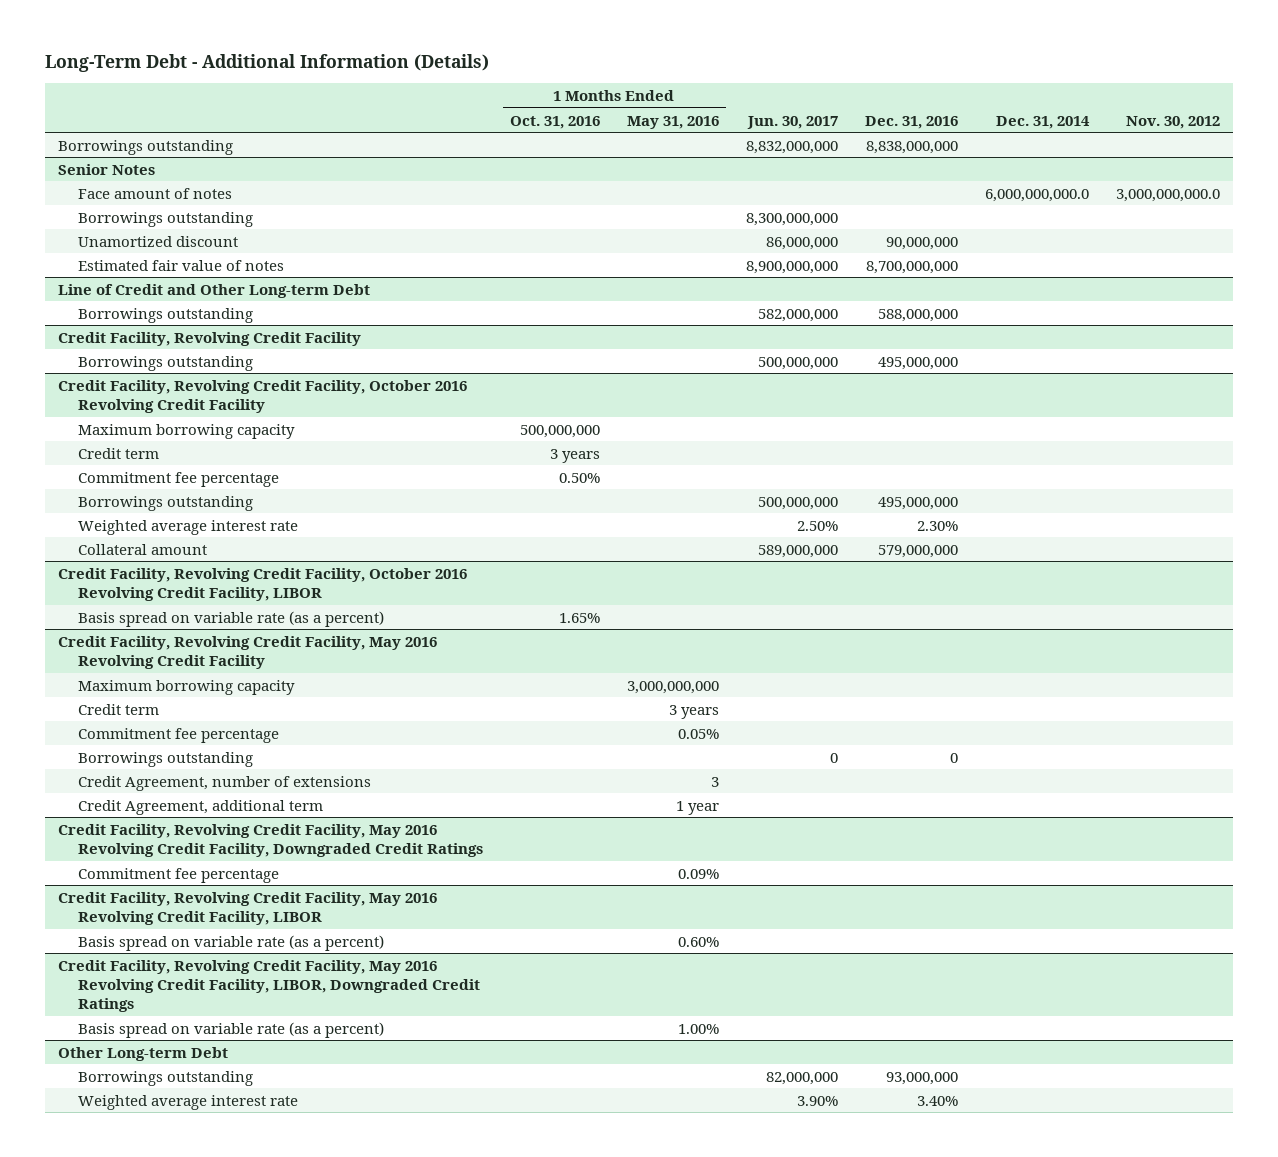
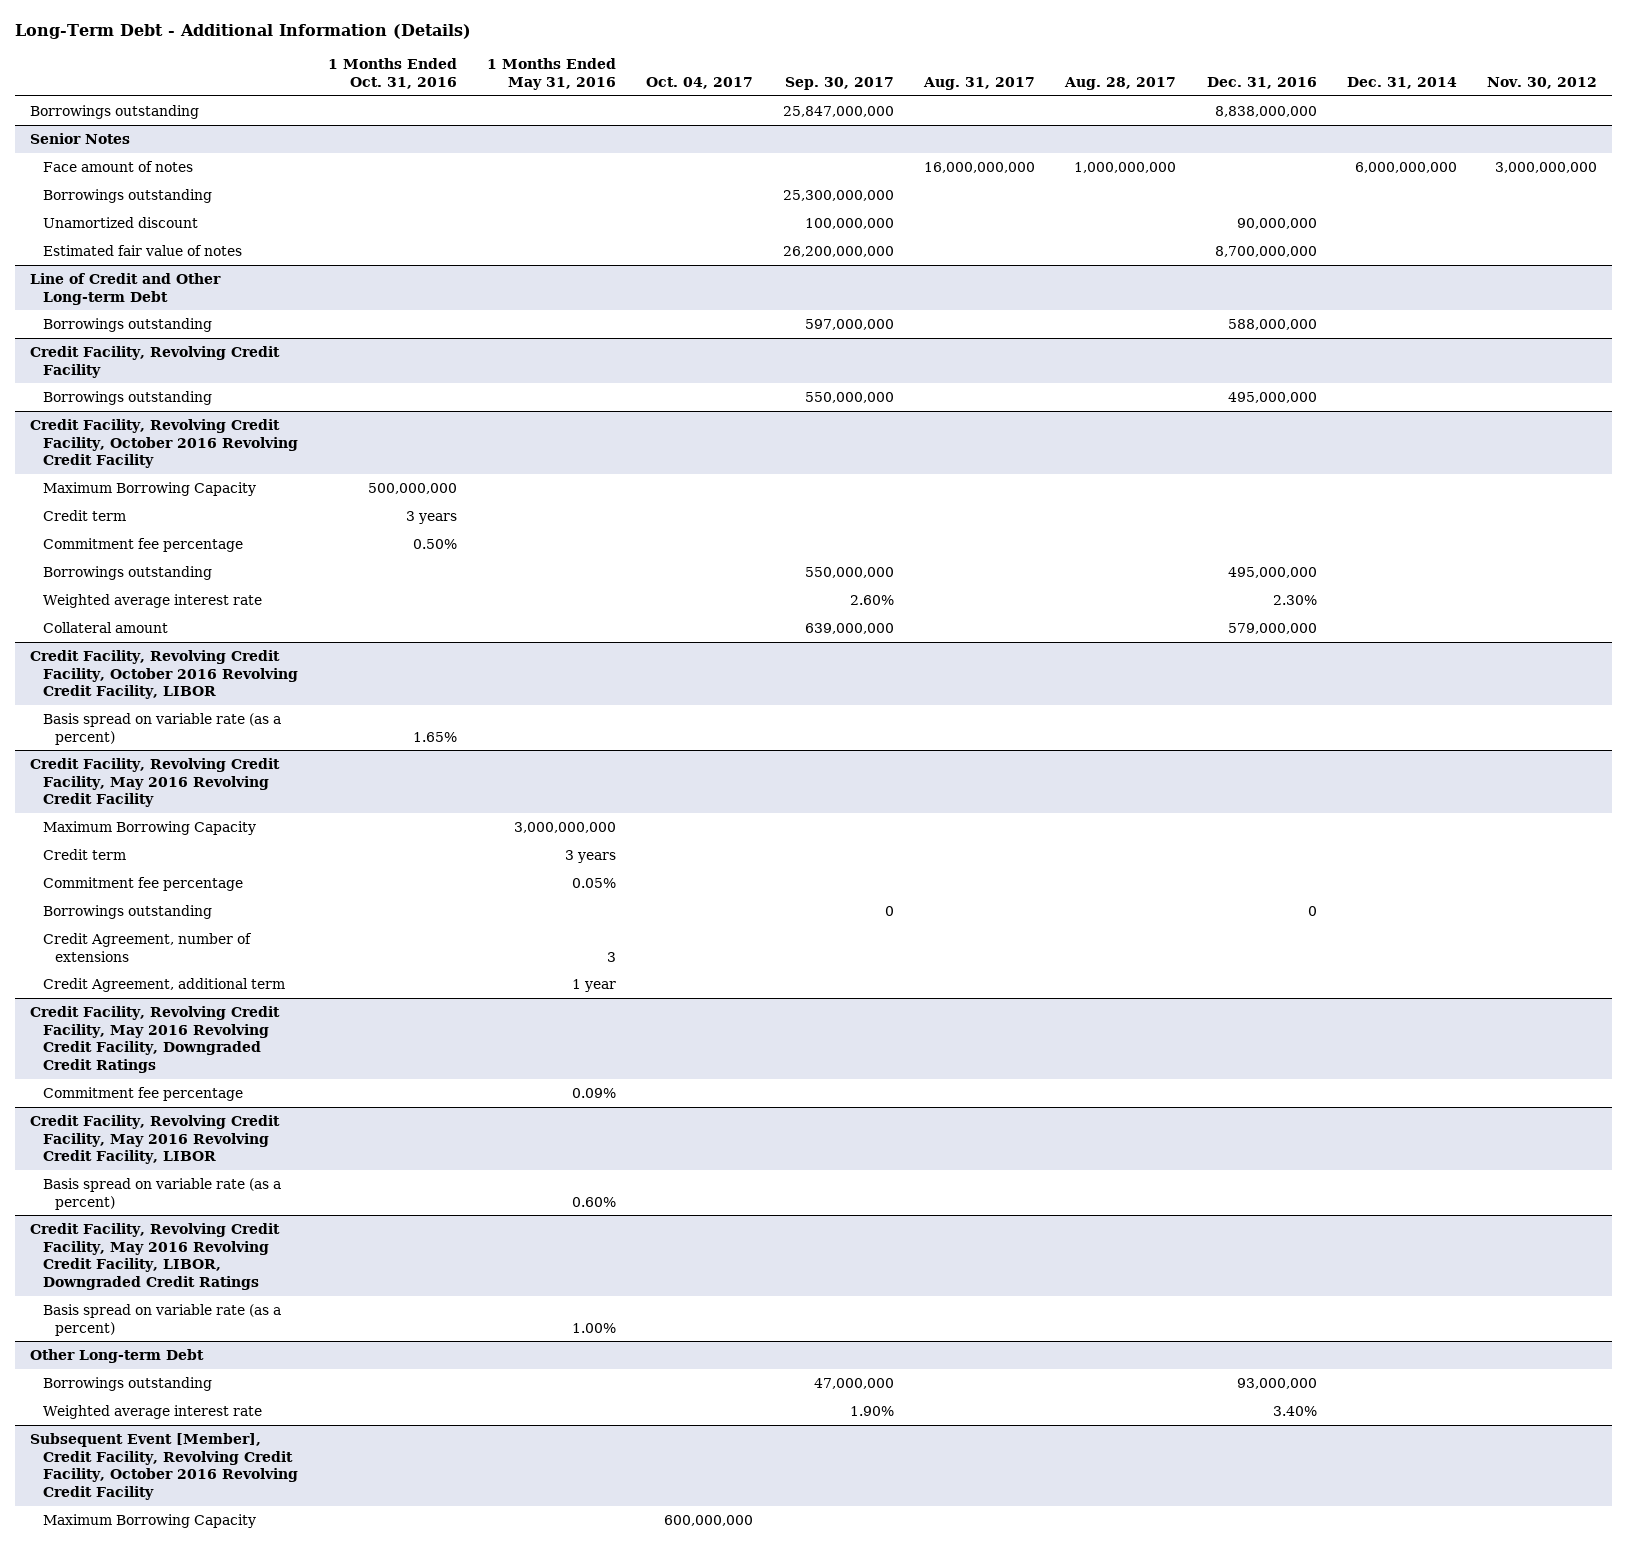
[746,115,838,129] Jun. 30, 2017 -> none
none -> [646,76,754,89] Oct. 04, 2017
none -> [785,76,895,90] Sep. 30, 2017
none -> [923,76,1036,90] Aug. 31, 2017
none -> [1064,76,1177,90] Aug. 28, 2017
[984,188,1089,202] 6,000,000,000.0 -> [1354,161,1457,173] 6,000,000,000
[1115,188,1220,202] 3,000,000,000.0 -> [1494,161,1597,173] 3,000,000,000
[77,423,295,439] Maximum borrowing capacity -> [42,481,256,496] Maximum Borrowing Capacity
[77,679,295,695] Maximum borrowing capacity -> [42,820,256,835] Maximum Borrowing Capacity
none -> [30,1432,298,1501] Subsequent Event [Member], Credit Facility, Revolving Credit Facility, October 2016 Revolving Credit Facility
none -> [42,1513,256,1528] Maximum Borrowing Capacity

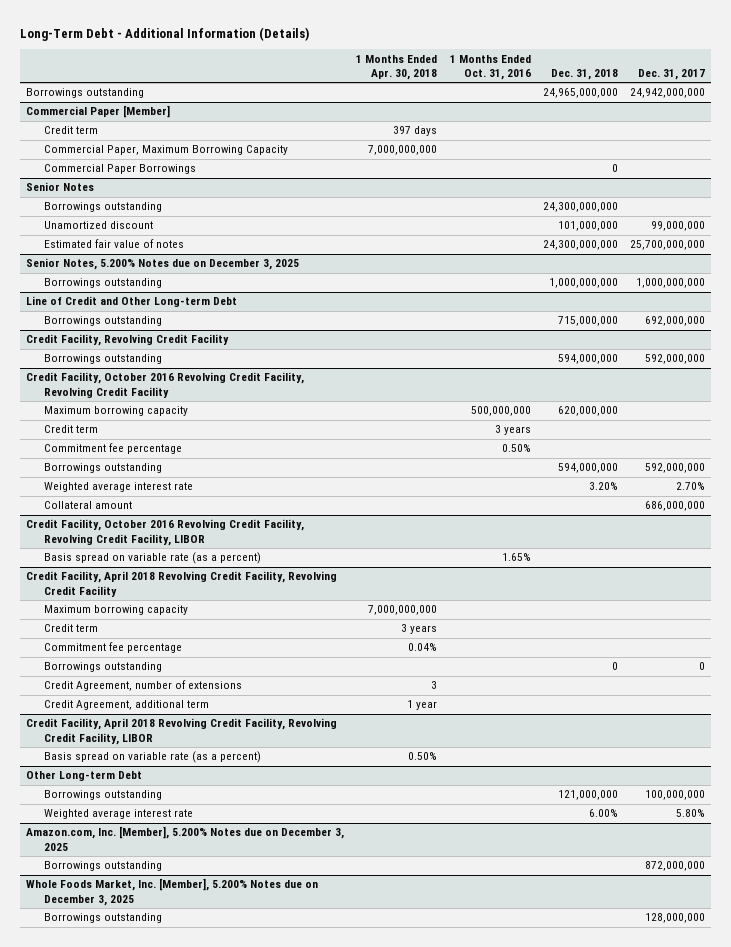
[486,58,616,90] 1 Months Ended May 31, 2016 -> none
[646,76,754,89] Oct. 04, 2017 -> none
[785,76,895,90] Sep. 30, 2017 -> none
[923,76,1036,90] Aug. 31, 2017 -> none
[1064,76,1177,90] Aug. 28, 2017 -> none
[1206,76,1317,89] Dec. 31, 2016 -> none
[1346,76,1457,89] Dec. 31, 2014 -> none
[1486,76,1597,89] Nov. 30, 2012 -> none
none -> [356,54,438,81] 1 Months Ended Apr. 30, 2018
none -> [550,69,618,81] Dec. 31, 2018
none -> [637,69,705,81] Dec. 31, 2017
none -> [26,105,171,119] Commercial Paper [Member]
none -> [43,126,98,135] Credit term
none -> [43,145,288,156] Commercial Paper, Maximum Borrowing Capacity
none -> [43,164,196,175] Commercial Paper Borrowings
[42,160,193,172] Face amount of notes -> none
none -> [26,258,300,271] Senior Notes, 5.200% Notes due on December 3, 2025
none -> [43,278,162,289] Borrowings outstanding
[30,418,298,469] Credit Facility, Revolving Credit Facility, October 2016 Revolving Credit Facility -> [26,372,305,398] Credit Facility, October 2016 Revolving Credit Facility, Revolving Credit Facility
[42,481,256,496] Maximum Borrowing Capacity -> [43,406,188,417] Maximum borrowing capacity
[30,649,298,700] Credit Facility, Revolving Credit Facility, October 2016 Revolving Credit Facility, LIBOR -> [26,519,305,546] Credit Facility, October 2016 Revolving Credit Facility, Revolving Credit Facility, LIBOR
[30,757,281,808] Credit Facility, Revolving Credit Facility, May 2016 Revolving Credit Facility -> none
[42,820,256,835] Maximum Borrowing Capacity -> none
[42,848,126,860] Credit term -> none
[42,876,243,891] Commitment fee percentage -> none
[42,904,212,919] Borrowings outstanding -> none
[42,932,252,962] Credit Agreement, number of extensions -> none
[42,977,285,992] Credit Agreement, additional term -> none
[30,1005,281,1074] Credit Facility, Revolving Credit Facility, May 2016 Revolving Credit Facility, Downgraded Credit Ratings -> none
[42,1086,243,1101] Commitment fee percentage -> none
none -> [26,571,338,597] Credit Facility, April 2018 Revolving Credit Facility, Revolving Credit Facility
none -> [43,605,188,616] Maximum borrowing capacity
none -> [43,624,98,633] Credit term
none -> [43,642,182,654] Commitment fee percentage
none -> [43,662,162,673] Borrowings outstanding
none -> [43,680,242,692] Credit Agreement, number of extensions
none -> [43,700,209,711] Credit Agreement, additional term
[30,1114,281,1165] Credit Facility, Revolving Credit Facility, May 2016 Revolving Credit Facility, LIBOR -> [26,718,338,745] Credit Facility, April 2018 Revolving Credit Facility, Revolving Credit Facility, LIBOR
[30,1222,281,1291] Credit Facility, Revolving Credit Facility, May 2016 Revolving Credit Facility, LIBOR, Downgraded Credit Ratings -> none
[42,1303,281,1336] Basis spread on variable rate (as a percent) -> none
[30,1432,298,1501] Subsequent Event [Member], Credit Facility, Revolving Credit Facility, October 2016 Revolving Credit Facility -> none
[42,1513,256,1528] Maximum Borrowing Capacity -> none
none -> [26,826,345,851] Amazon.com, Inc. [Member], 5.200% Notes due on December 3, 2025
none -> [43,861,162,872] Borrowings outstanding
none -> [26,878,319,906] Whole Foods Market, Inc. [Member], 5.200% Notes due on December 3, 2025
none -> [43,913,162,924] Borrowings outstanding

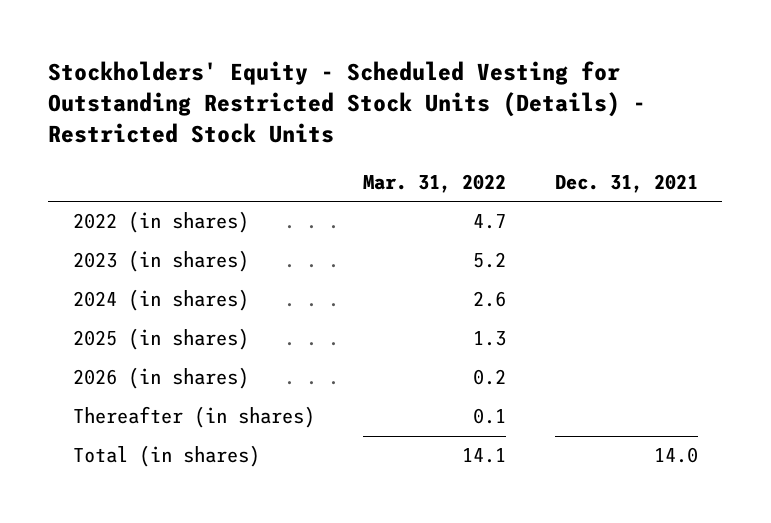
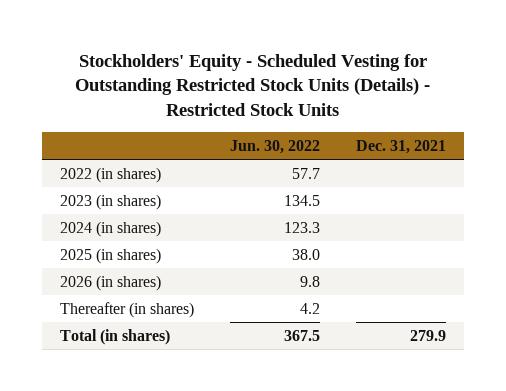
[363,173,507,193] Mar. 31, 2022 -> none
none -> [230,139,321,154] Jun. 30, 2022
[654,447,699,464] 14.0 -> [410,329,447,341] 279.9

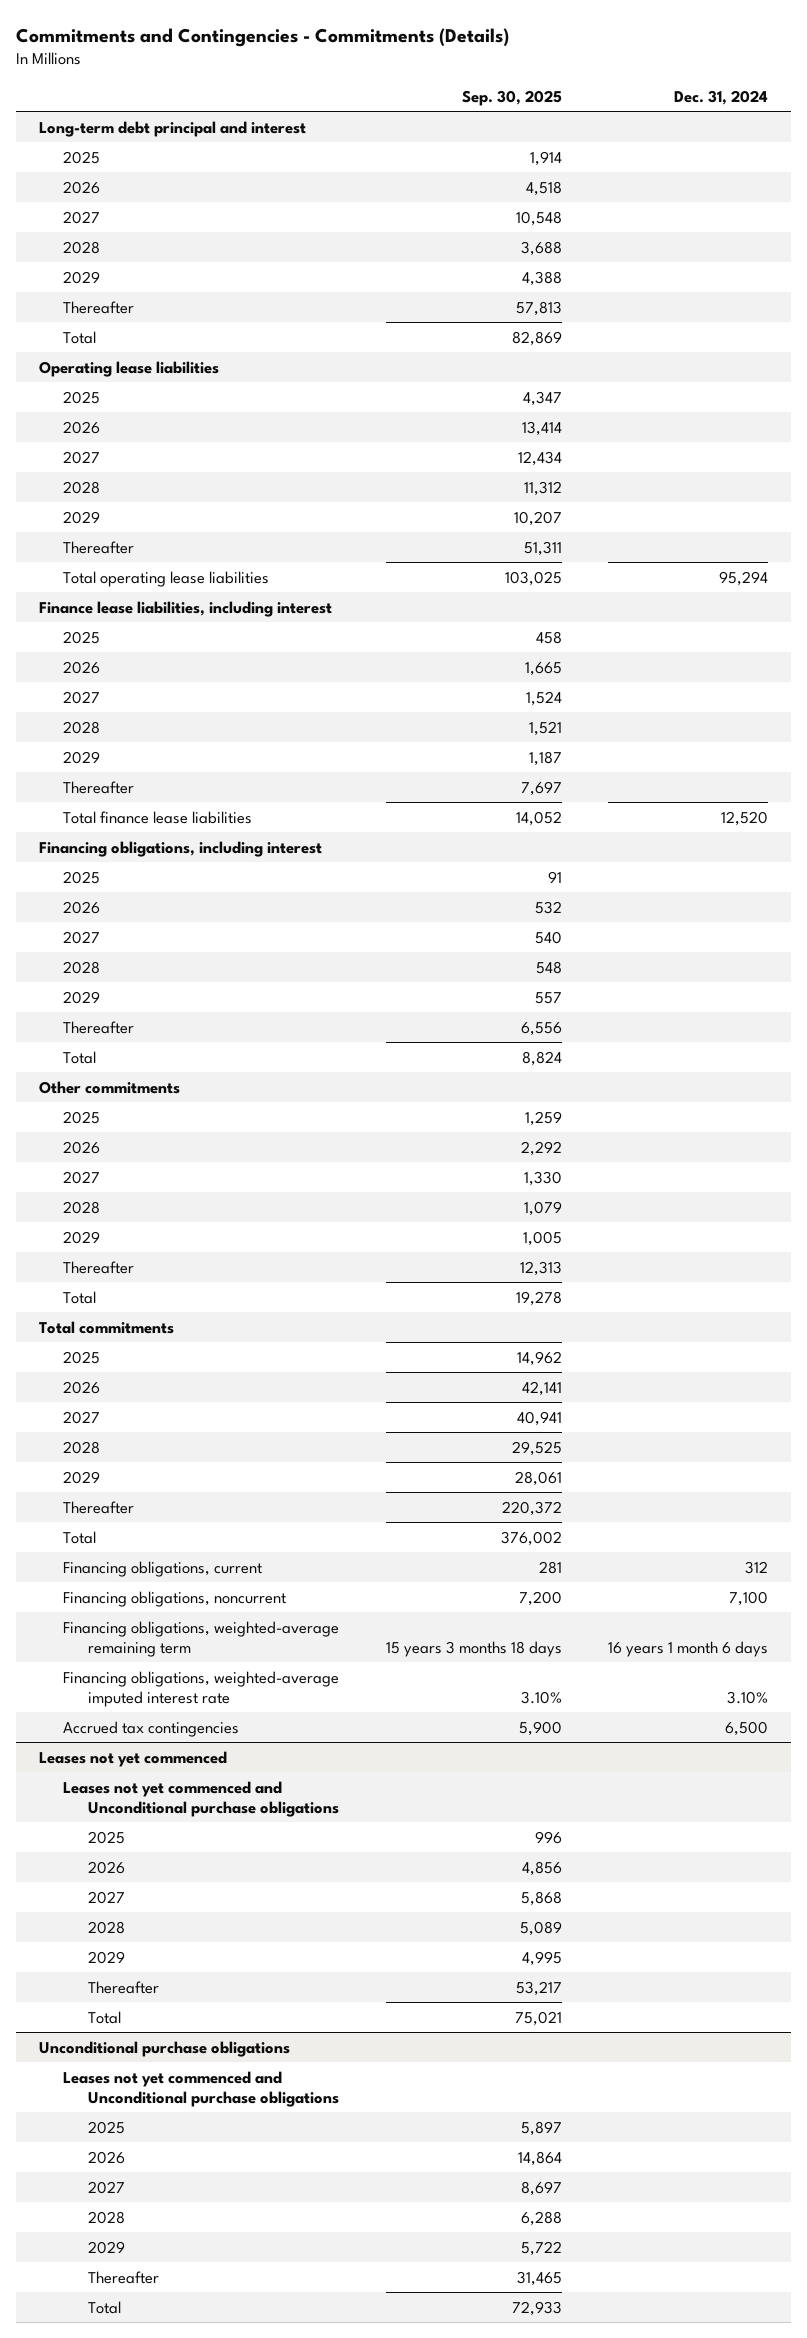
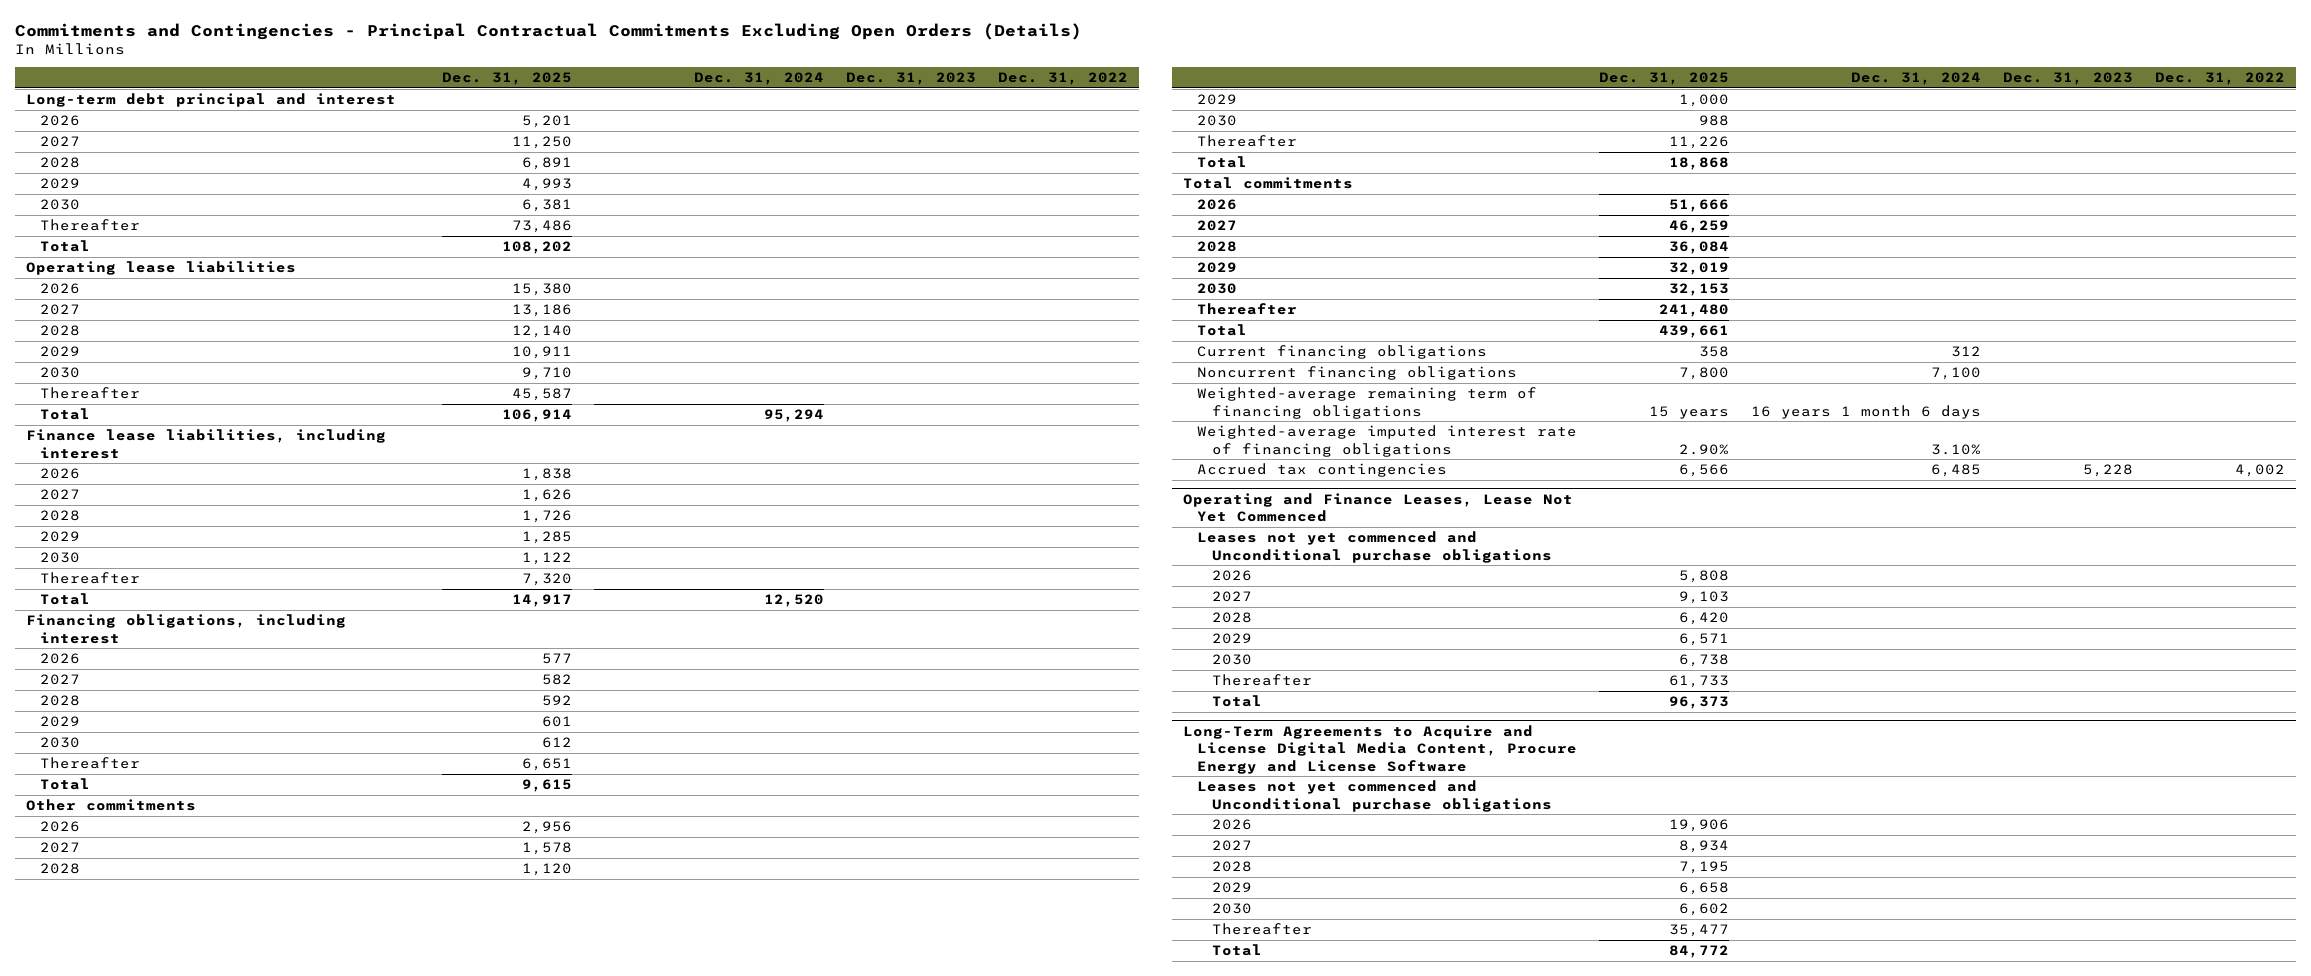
[15,27,509,47] Commitments and Contingencies - Commitments (Details) -> [14,22,1082,40] Commitments and Contingencies - Principal Contractual Commitments Excluding Open Orders (Details)
[461,89,562,106] Sep. 30, 2025 -> none
none -> [441,72,572,86] Dec. 31, 2025
none -> [845,72,976,86] Dec. 31, 2023
none -> [997,72,1128,86] Dec. 31, 2022
[63,150,101,164] 2025 -> none
none -> [40,199,81,211] 2030
[63,390,101,404] 2025 -> none
none -> [40,367,81,379] 2030
[63,570,270,587] Total operating lease liabilities -> [40,408,91,421] Total
[63,630,101,644] 2025 -> none
none -> [40,552,81,564] 2030
[63,810,253,824] Total finance lease liabilities -> [40,593,91,606] Total
[63,870,101,884] 2025 -> none
none -> [40,737,81,749] 2030
[63,1110,101,1124] 2025 -> none
none -> [1197,115,1238,127] 2030
[63,1350,101,1364] 2025 -> none
none -> [1197,283,1238,295] 2030
[63,1560,263,1577] Financing obligations, current -> [1197,345,1488,360] Current financing obligations
[63,1590,287,1607] Financing obligations, noncurrent -> [1197,366,1518,381] Noncurrent financing obligations
[63,1620,340,1657] Financing obligations, weighted-average remaining term -> [1197,387,1538,419] Weighted-average remaining term of financing obligations
[63,1670,340,1707] Financing obligations, weighted-average imputed interest rate -> [1197,425,1578,457] Weighted-average imputed interest rate of financing obligations
[725,1720,769,1736] 6,500 -> [1931,464,1982,478] 6,485
[39,1750,228,1767] Leases not yet commenced -> [1183,492,1574,523] Operating and Finance Leases, Lease Not Yet Commenced
[87,1830,125,1844] 2025 -> none
none -> [1211,654,1252,666] 2030
[39,2040,291,2057] Unconditional purchase obligations -> [1183,724,1578,774] Long-Term Agreements to Acquire and License Digital Media Content, Procure Energy and License Software
[87,2120,125,2134] 2025 -> none
none -> [1211,903,1252,915] 2030

